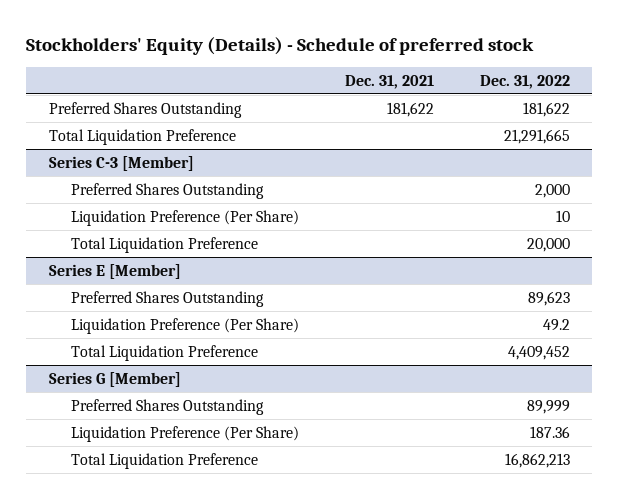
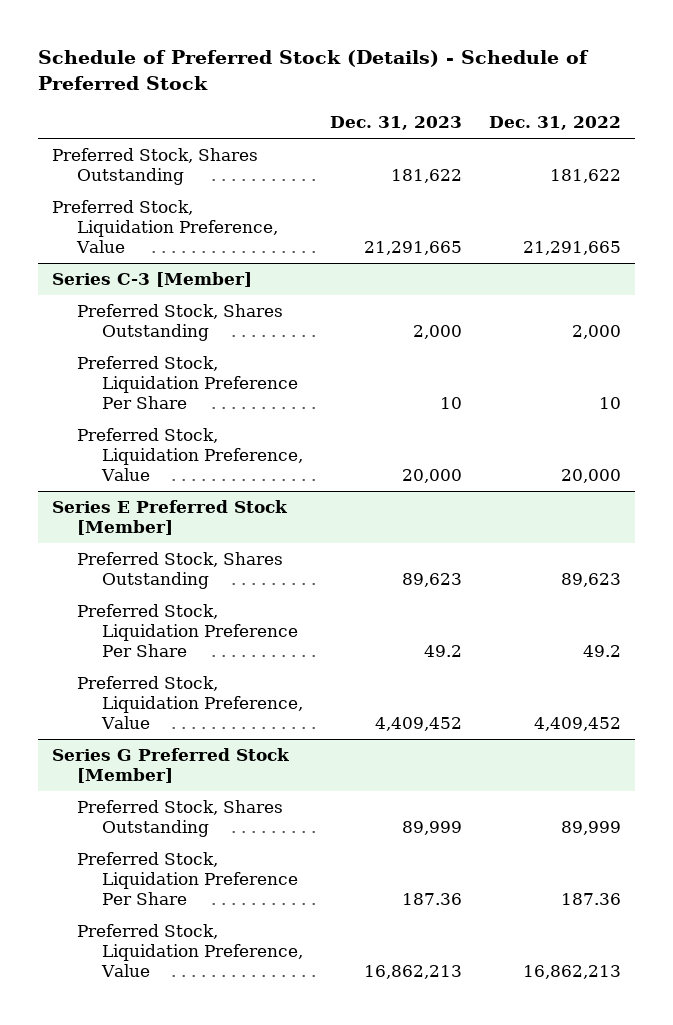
[25,36,534,55] Stockholders' Equity (Details) - Schedule of preferred stock -> [38,50,590,90] Schedule of Preferred Stock (Details) - Schedule of Preferred Stock
[344,74,434,89] Dec. 31, 2021 -> none
none -> [330,116,463,131] Dec. 31, 2023
[48,102,242,119] Preferred Shares Outstanding -> [51,147,258,186] Preferred Stock, Shares Outstanding
[48,129,236,146] Total Liquidation Preference -> [51,199,278,254] Preferred Stock, Liquidation Preference, Value
[71,183,265,200] Preferred Shares Outstanding -> [76,303,283,342] Preferred Stock, Shares Outstanding
[71,210,300,227] Liquidation Preference (Per Share) -> [76,355,298,410] Preferred Stock, Liquidation Preference Per Share
[71,237,259,254] Total Liquidation Preference -> [76,427,303,482] Preferred Stock, Liquidation Preference, Value
[48,264,181,280] Series E [Member] -> [51,499,288,536] Series E Preferred Stock [Member]
[71,291,265,308] Preferred Shares Outstanding -> [76,551,283,590] Preferred Stock, Shares Outstanding
[71,318,300,335] Liquidation Preference (Per Share) -> [76,603,298,658] Preferred Stock, Liquidation Preference Per Share
[71,345,259,362] Total Liquidation Preference -> [76,675,303,730] Preferred Stock, Liquidation Preference, Value
[48,372,181,388] Series G [Member] -> [51,747,290,784] Series G Preferred Stock [Member]
[71,399,265,416] Preferred Shares Outstanding -> [76,799,283,838] Preferred Stock, Shares Outstanding
[71,426,300,443] Liquidation Preference (Per Share) -> [76,851,298,906] Preferred Stock, Liquidation Preference Per Share
[71,453,259,470] Total Liquidation Preference -> [76,923,303,978] Preferred Stock, Liquidation Preference, Value

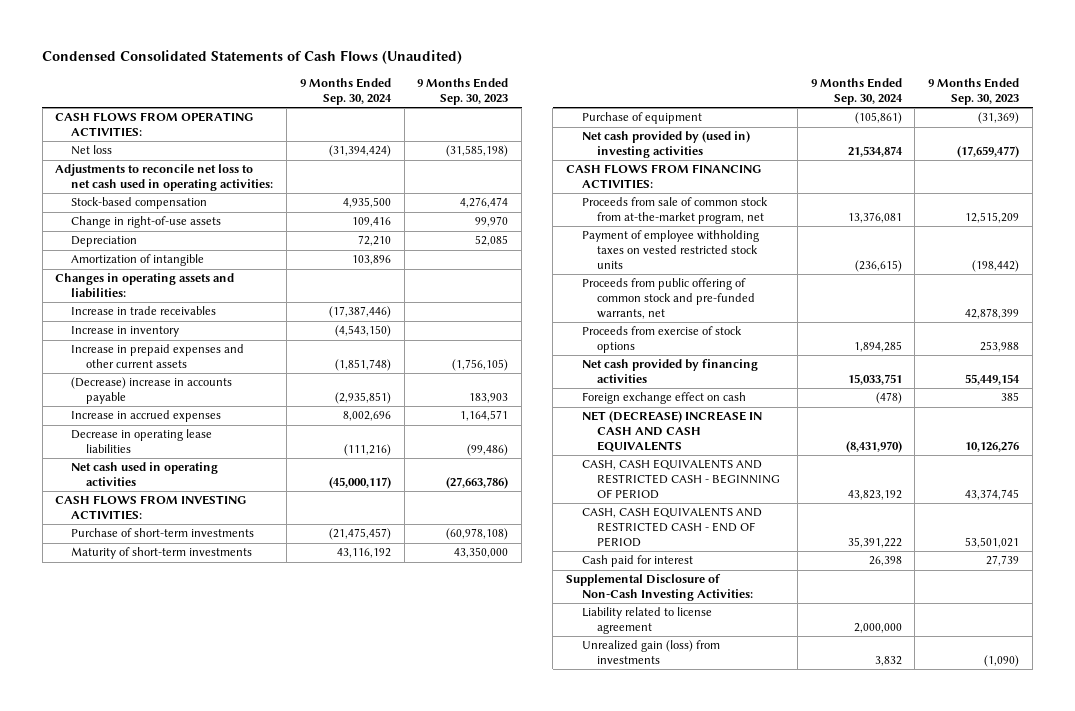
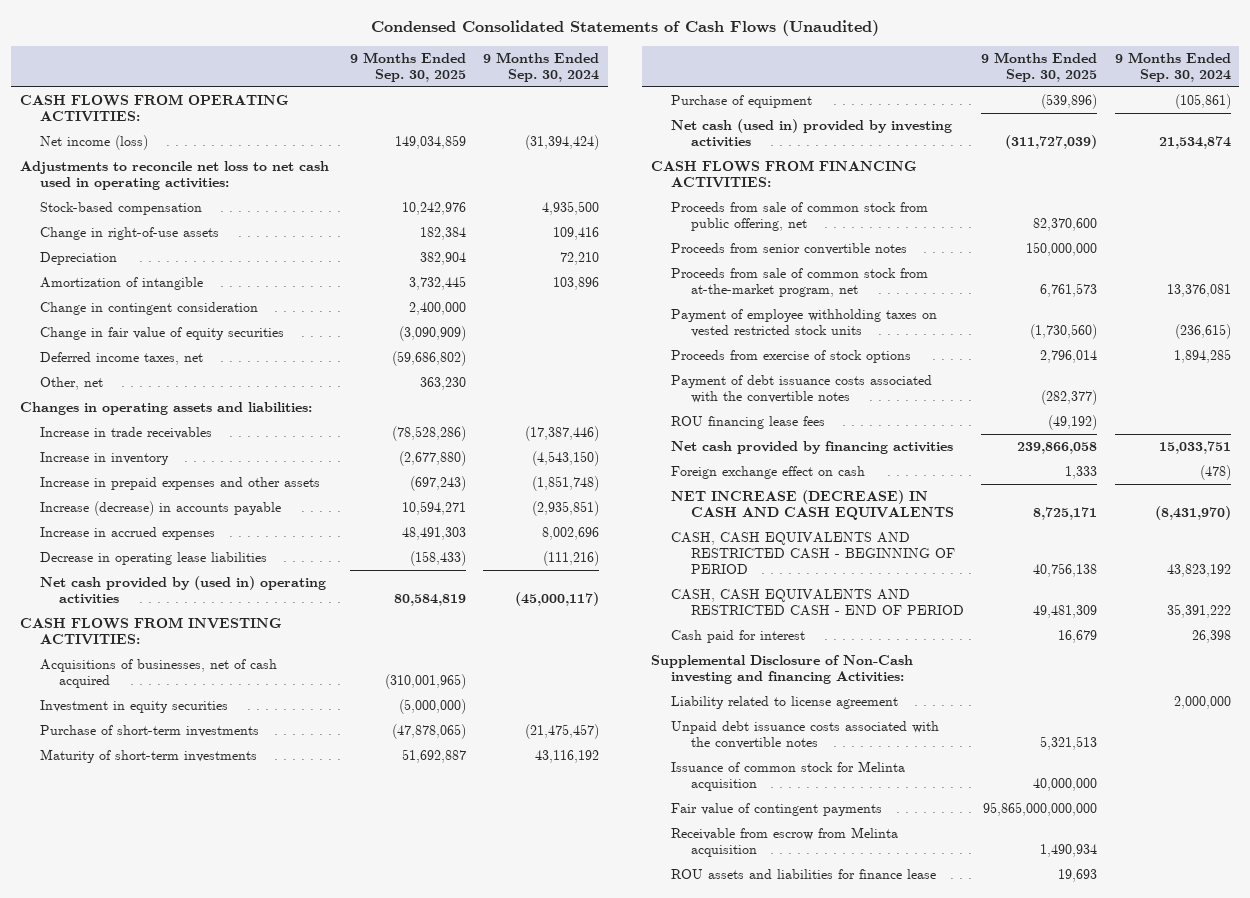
[417,78,509,106] 9 Months Ended Sep. 30, 2023 -> none
none -> [349,51,466,82] 9 Months Ended Sep. 30, 2025
[70,145,112,156] Net loss -> [39,135,148,151] Net income (loss)
none -> [39,302,258,316] Change in contingent consideration
none -> [39,327,284,341] Change in fair value of equity securities
none -> [39,352,203,366] Deferred income taxes, net
none -> [39,377,103,391] Other, net
[70,344,244,369] Increase in prepaid expenses and other current assets -> [39,477,320,491] Increase in prepaid expenses and other assets
[70,377,232,405] (Decrease) increase in accounts payable -> [39,501,281,517] Increase (decrease) in accounts payable
[70,462,218,487] Net cash used in operating activities -> [39,576,326,605] Net cash provided by (used in) operating activities
none -> [39,659,277,689] Acquisitions of businesses, net of cash acquired
none -> [39,700,228,714] Investment in equity securities
[581,131,750,159] Net cash provided by (used in) investing activities -> [670,119,952,148] Net cash (used in) provided by investing activities
none -> [670,202,928,232] Proceeds from sale of common stock from public offering, net
none -> [670,243,907,256] Proceeds from senior convertible notes
[581,278,756,319] Proceeds from public offering of common stock and pre-funded warrants, net -> none
none -> [670,375,932,404] Payment of debt issuance costs associated with the convertible notes
none -> [670,416,825,430] ROU financing lease fees
[581,411,762,452] NET (DECREASE) INCREASE IN CASH AND CASH EQUIVALENTS -> [670,490,954,521] NET INCREASE (DECREASE) IN CASH AND CASH EQUIVALENTS
[566,574,753,602] Supplemental Disclosure of Non-Cash Investing Activities: -> [650,655,913,685] Supplemental Disclosure of Non-Cash investing and financing Activities:
[581,640,720,665] Unrealized gain (loss) from investments -> none
none -> [670,721,939,750] Unpaid debt issuance costs associated with the convertible notes
none -> [670,761,905,792] Issuance of common stock for Melinta acquisition
none -> [670,803,882,817] Fair value of contingent payments
none -> [670,827,898,858] Receivable from escrow from Melinta acquisition
none -> [670,869,936,880] ROU assets and liabilities for finance lease

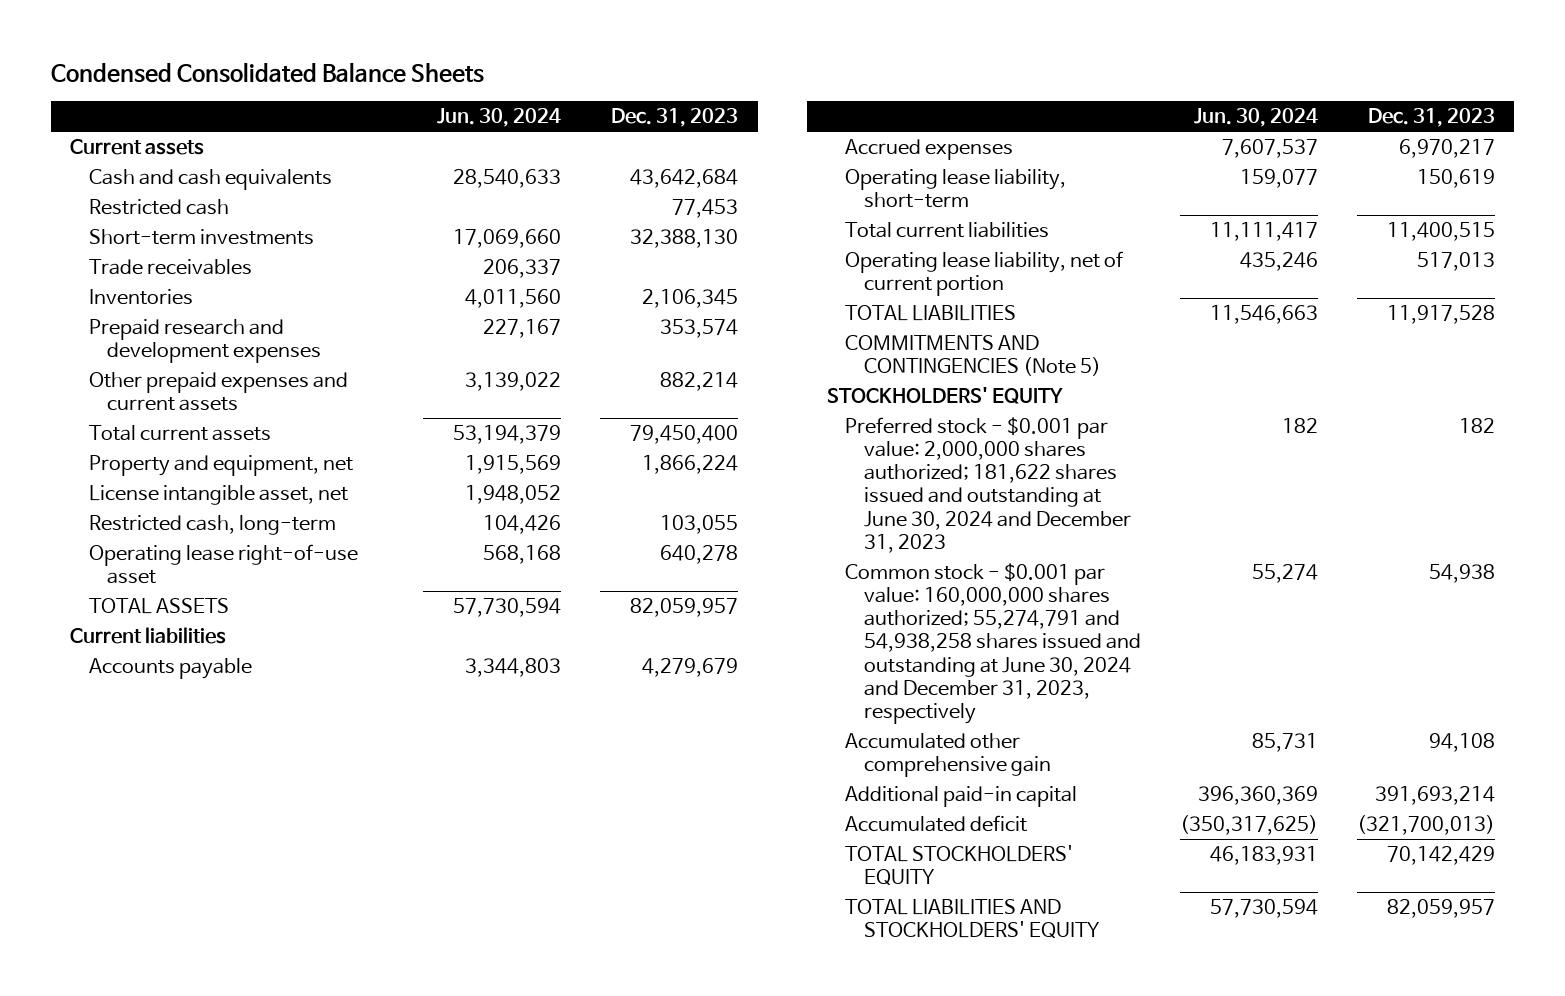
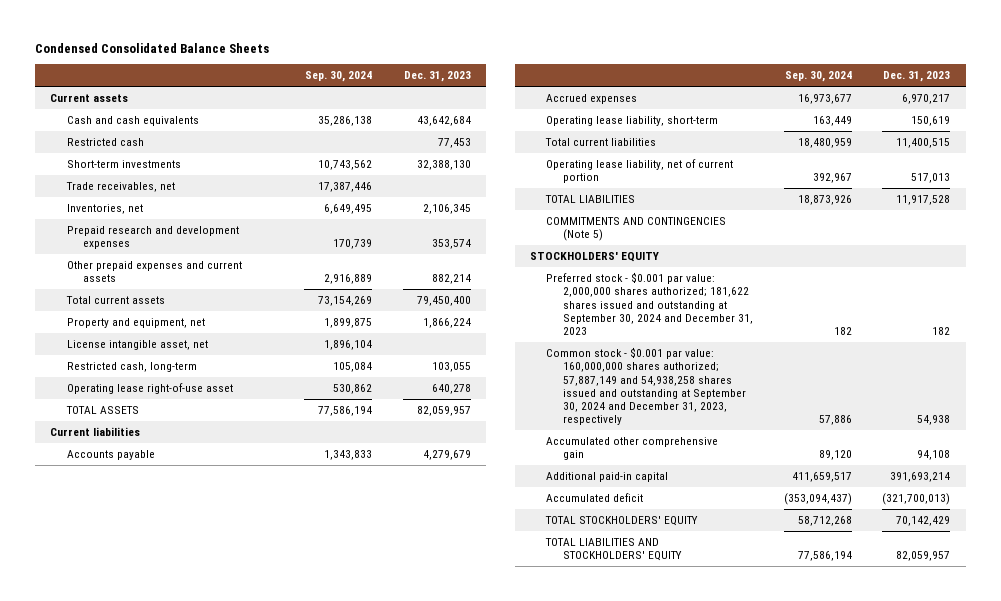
[437,108,562,128] Jun. 30, 2024 -> none
none -> [304,71,372,83] Sep. 30, 2024
[88,259,252,276] Trade receivables -> [65,182,175,193] Trade receivables, net
[88,289,193,306] Inventories -> [66,204,143,215] Inventories, net
[845,417,1131,553] Preferred stock - $0.001 par value: 2,000,000 shares authorized; 181,622 shares issued and outstanding at June 30, 2024 and December 31, 2023 -> [546,272,753,336] Preferred stock - $0.001 par value: 2,000,000 shares authorized; 181,622 shares issued and outstanding at September 30, 2024 and December 31, 2023
[845,563,1141,724] Common stock - $0.001 par value: 160,000,000 shares authorized; 55,274,791 and 54,938,258 shares issued and outstanding at June 30, 2024 and December 31, 2023, respectively -> [546,347,746,426] Common stock - $0.001 par value: 160,000,000 shares authorized; 57,887,149 and 54,938,258 shares issued and outstanding at September 30, 2024 and December 31, 2023, respectively

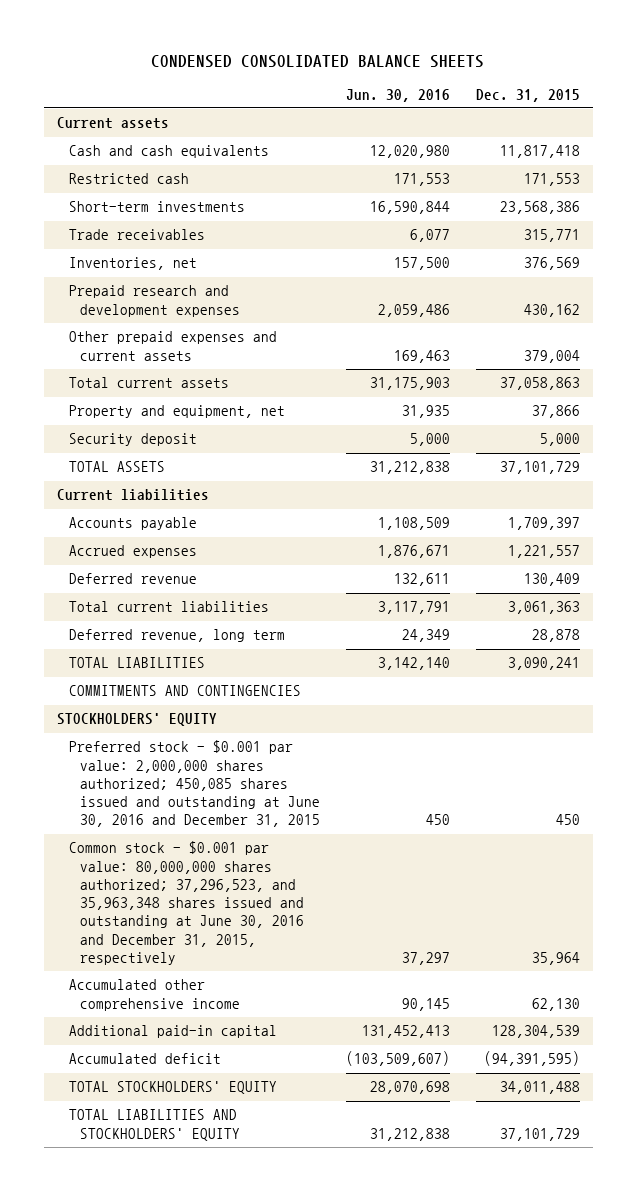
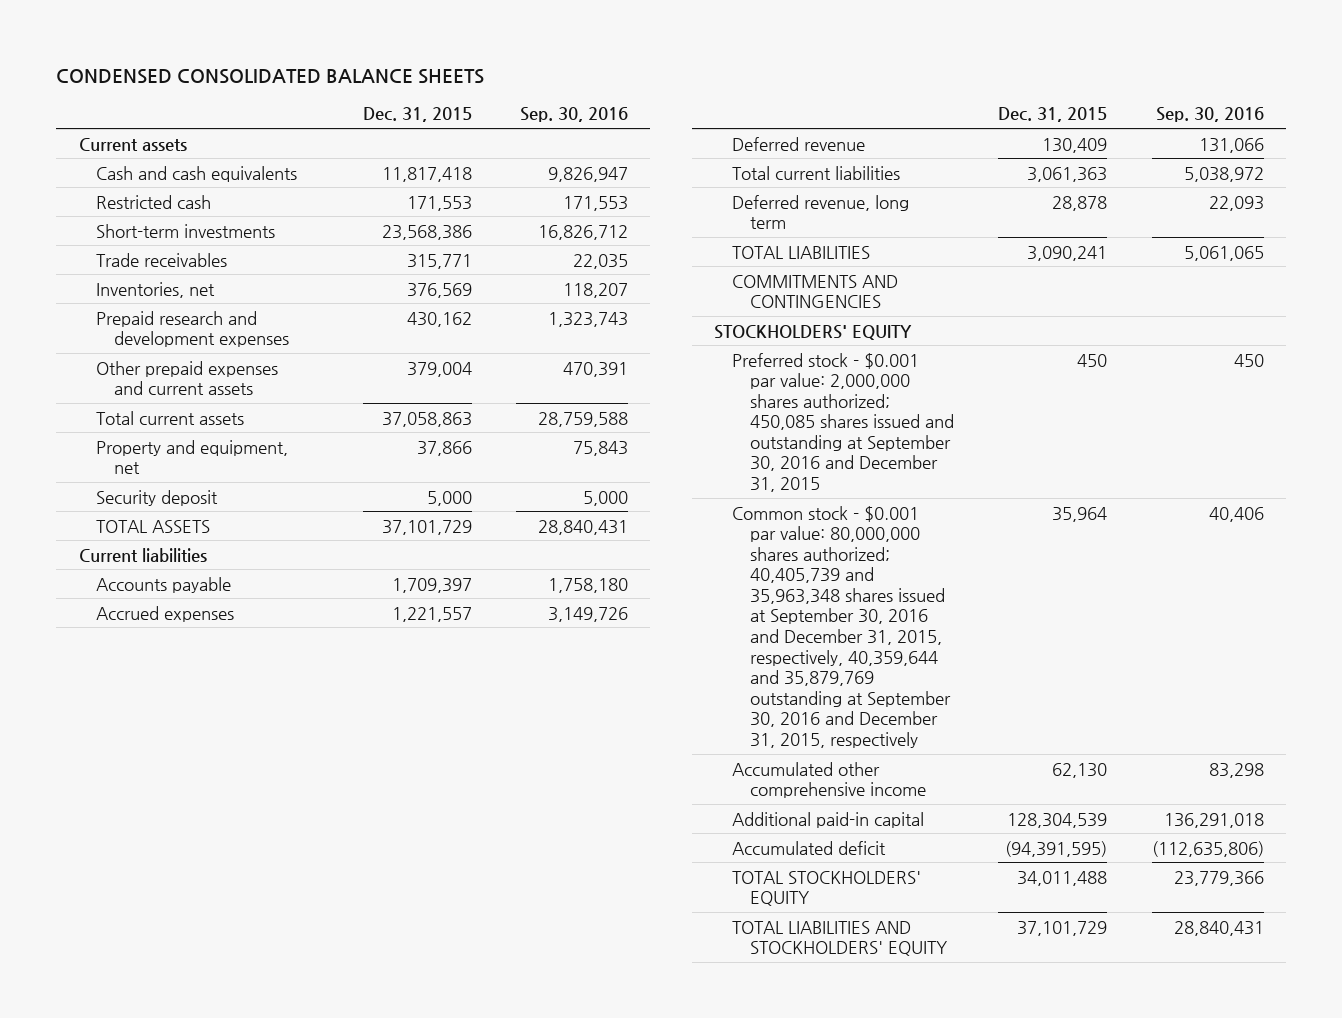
[346,88,451,102] Jun. 30, 2016 -> none
none -> [520,107,629,123] Sep. 30, 2016
[68,740,321,828] Preferred stock - $0.001 par value: 2,000,000 shares authorized; 450,085 shares issued and outstanding at June 30, 2016 and December 31, 2015 -> [732,352,954,492] Preferred stock - $0.001 par value: 2,000,000 shares authorized; 450,085 shares issued and outstanding at September 30, 2016 and December 31, 2015
[68,841,305,965] Common stock - $0.001 par value: 80,000,000 shares authorized; 37,296,523, and 35,963,348 shares issued and outstanding at June 30, 2016 and December 31, 2015, respectively -> [732,505,951,748] Common stock - $0.001 par value: 80,000,000 shares authorized; 40,405,739 and 35,963,348 shares issued at September 30, 2016 and December 31, 2015, respectively, 40,359,644 and 35,879,769 outstanding at September 30, 2016 and December 31, 2015, respectively

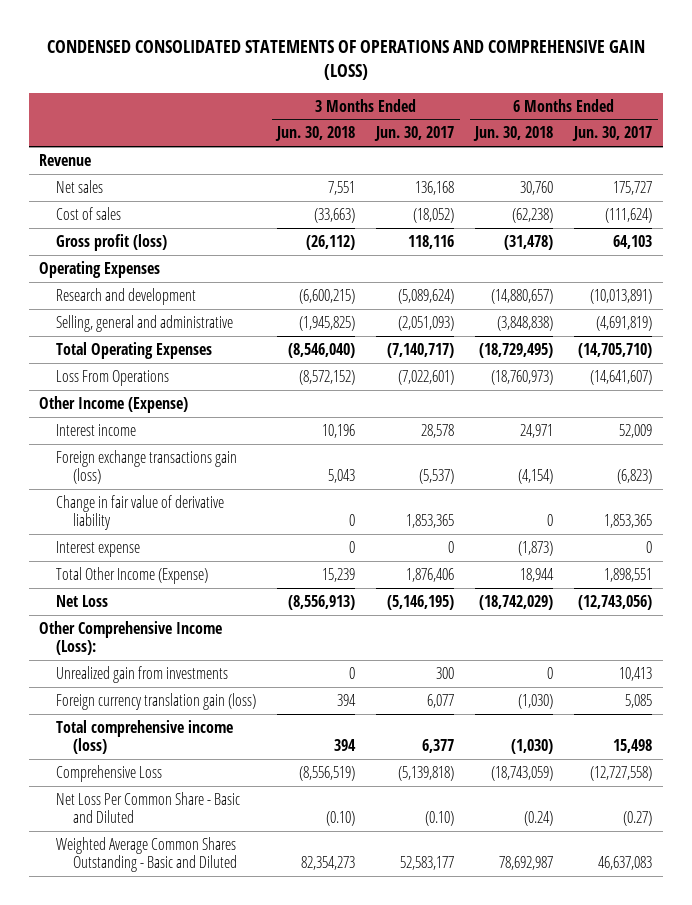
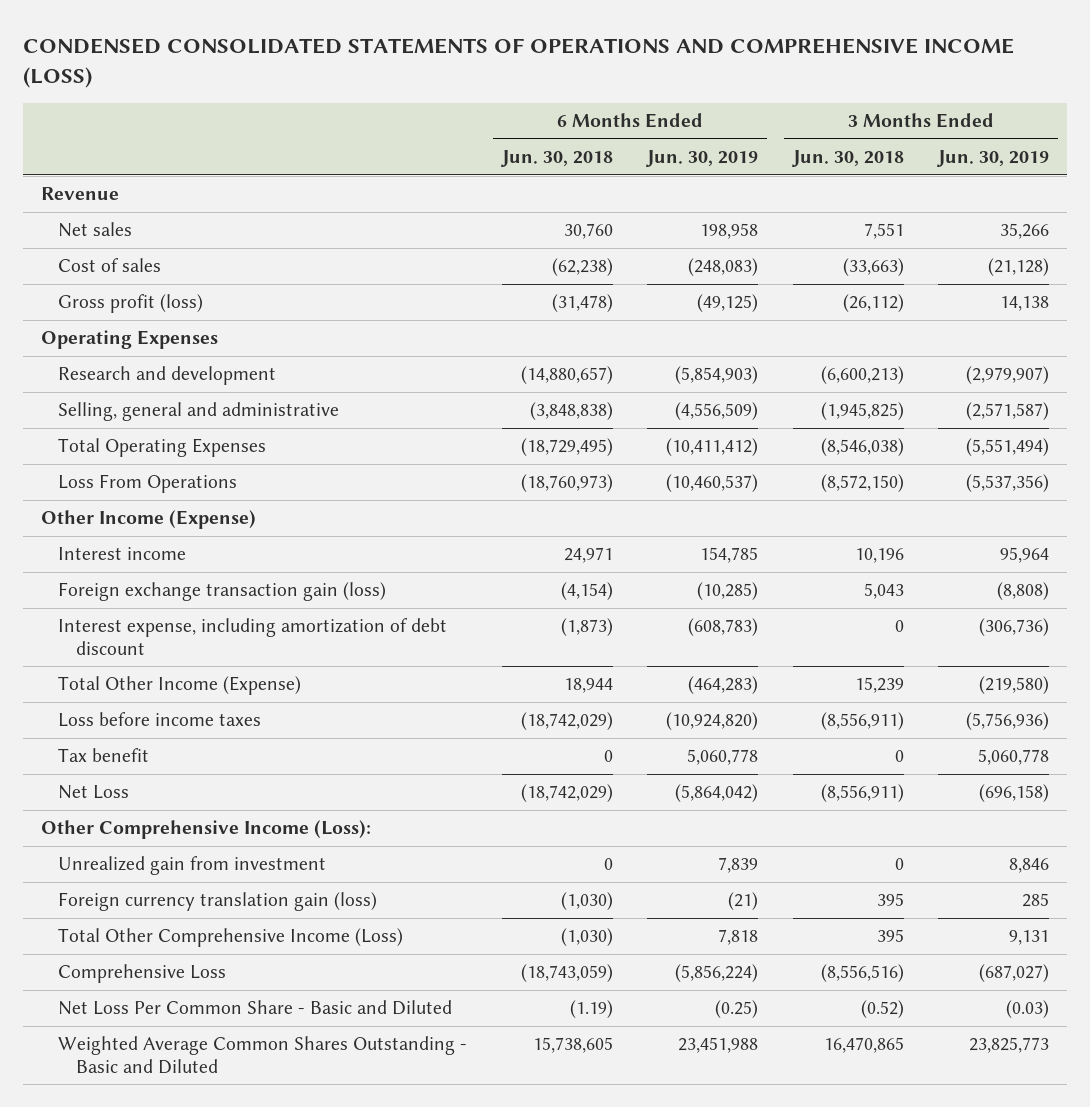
[46,39,645,81] CONDENSED CONSOLIDATED STATEMENTS OF OPERATIONS AND COMPREHENSIVE GAIN (LOSS) -> [23,38,1015,89] CONDENSED CONSOLIDATED STATEMENTS OF OPERATIONS AND COMPREHENSIVE INCOME (LOSS)
[374,126,455,142] Jun. 30, 2017 -> none
[572,126,653,142] Jun. 30, 2017 -> none
none -> [646,150,759,168] Jun. 30, 2019
none -> [937,150,1050,168] Jun. 30, 2019
[299,288,356,304] (6,600,215) -> [820,366,904,385] (6,600,213)
[288,342,356,358] (8,546,040) -> [820,438,904,457] (8,546,038)
[299,369,356,385] (8,572,152) -> [820,474,904,493] (8,572,150)
[56,494,225,531] Change in fair value of derivative liability -> none
[56,449,238,485] Foreign exchange transactions gain (loss) -> [58,582,387,602] Foreign exchange transaction gain (loss)
[56,540,141,557] Interest expense -> [58,618,448,655] Interest expense, including amortization of debt discount
none -> [58,712,262,728] Loss before income taxes
none -> [58,748,150,763] Tax benefit
[288,594,356,610] (8,556,913) -> [820,784,904,803] (8,556,911)
[56,665,229,683] Unrealized gain from investments -> [58,856,327,876] Unrealized gain from investment
[337,693,357,706] 394 -> [876,893,904,907] 395
[56,719,234,755] Total comprehensive income (loss) -> [58,928,404,948] Total Other Comprehensive Income (Loss)
[334,739,357,752] 394 -> [876,929,904,943] 395
[299,765,356,781] (8,556,519) -> [820,964,904,983] (8,556,516)
[326,811,356,827] (0.10) -> [860,1000,904,1019] (0.52)
[524,811,554,827] (0.24) -> [569,1000,613,1019] (1.19)
[301,856,356,871] 82,354,273 -> [823,1037,904,1054] 16,470,865
[499,856,554,871] 78,692,987 -> [532,1037,613,1054] 15,738,605

